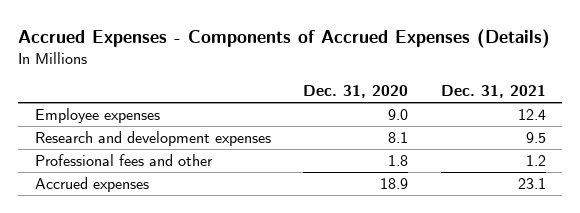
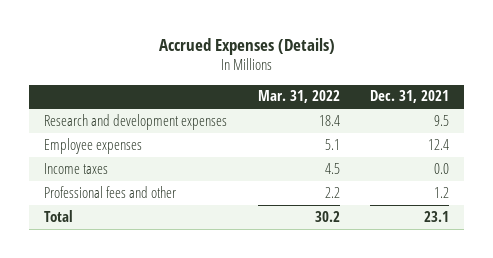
[18,28,551,48] Accrued Expenses - Components of Accrued Expenses (Details) -> [158,38,335,56] Accrued Expenses (Details)
[303,85,409,99] Dec. 31, 2020 -> none
none -> [257,90,340,104] Mar. 31, 2022
[34,107,160,123] Employee expenses -> [44,137,143,154] Employee expenses
none -> [44,162,109,174] Income taxes
[34,176,149,192] Accrued expenses -> [44,209,74,222] Total

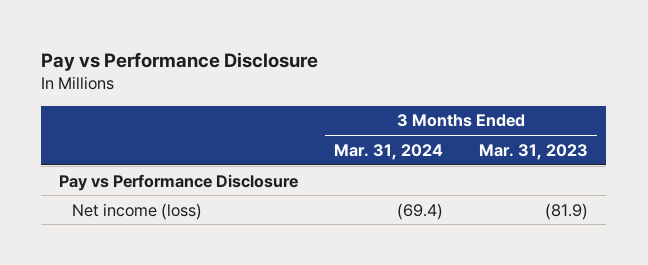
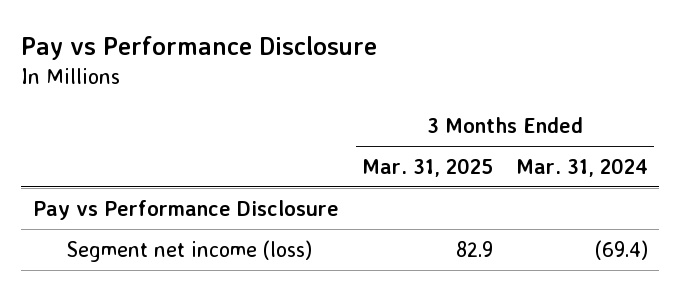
[479,143,589,160] Mar. 31, 2023 -> none
none -> [361,157,493,177] Mar. 31, 2025
[71,202,202,220] Net income (loss) -> [66,239,313,262] Segment net income (loss)

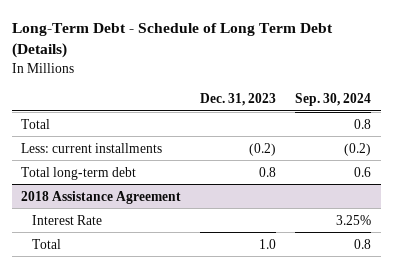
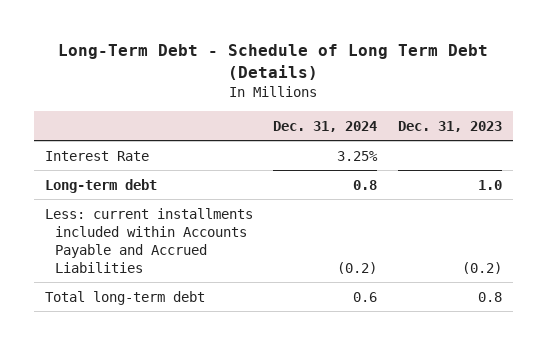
[295,92,372,106] Sep. 30, 2024 -> none
none -> [273,120,378,132] Dec. 31, 2024
[21,118,51,129] Total -> none
[21,142,163,153] Less: current installments -> none
[21,190,182,204] 2018 Assistance Agreement -> none
[31,238,61,249] Total -> [44,178,157,193] Long-term debt
none -> [44,207,253,273] Less: current installments included within Accounts Payable and Accrued Liabilities
[21,166,137,180] Total long-term debt -> [44,290,205,305] Total long-term debt

